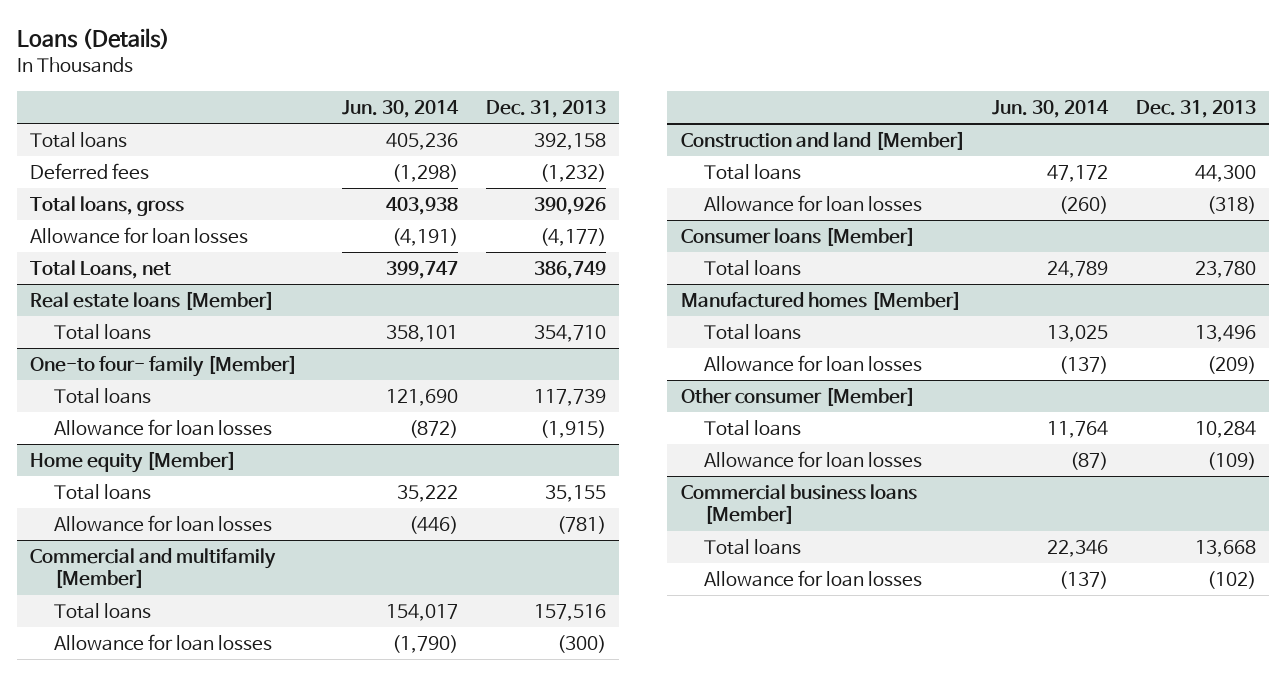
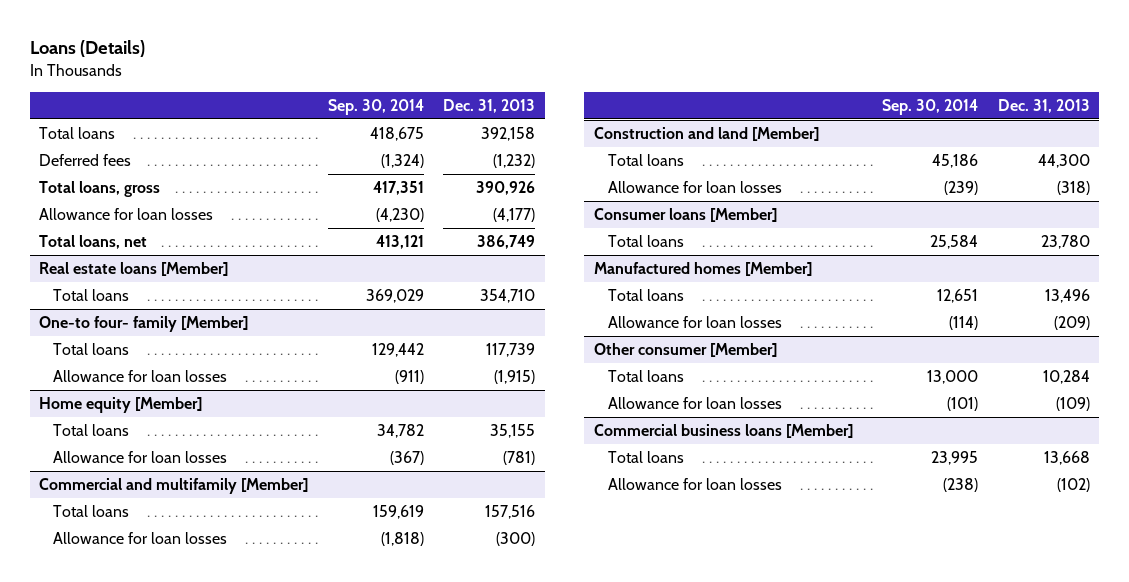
[341,99,459,118] Jun. 30, 2014 -> none
none -> [327,98,424,115] Sep. 30, 2014
[30,259,172,279] Total Loans, net -> [39,235,148,250] Total loans, net

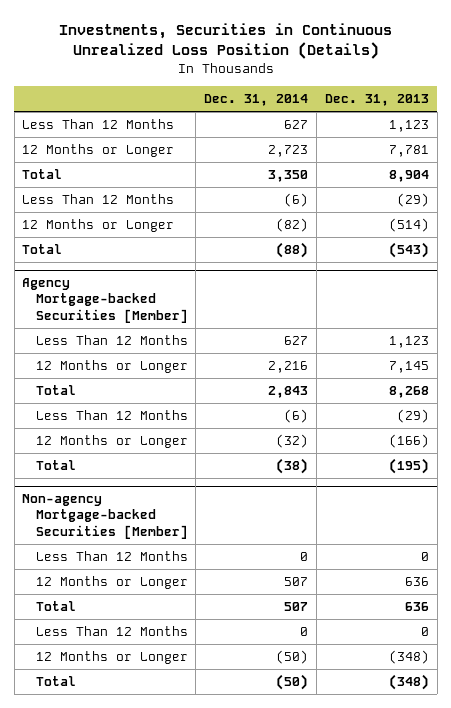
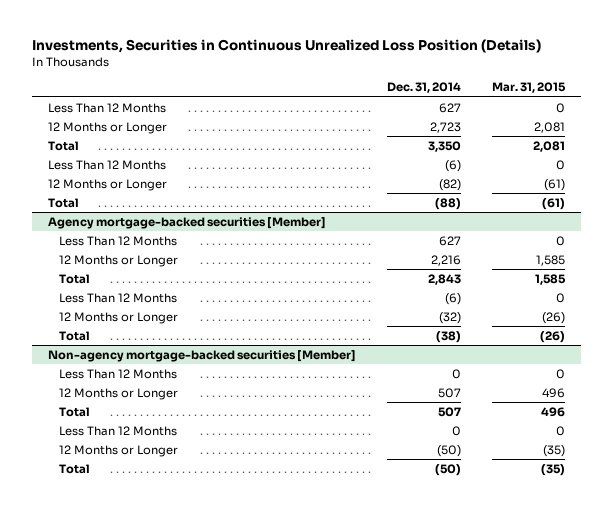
[324,94,429,107] Dec. 31, 2013 -> none
none -> [492,82,567,94] Mar. 31, 2015
[22,278,188,323] Agency Mortgage-backed Securities [Member] -> [47,216,326,229] Agency mortgage-backed securities [Member]
[22,494,188,539] Non-agency Mortgage-backed Securities [Member] -> [47,349,356,362] Non-agency mortgage-backed securities [Member]

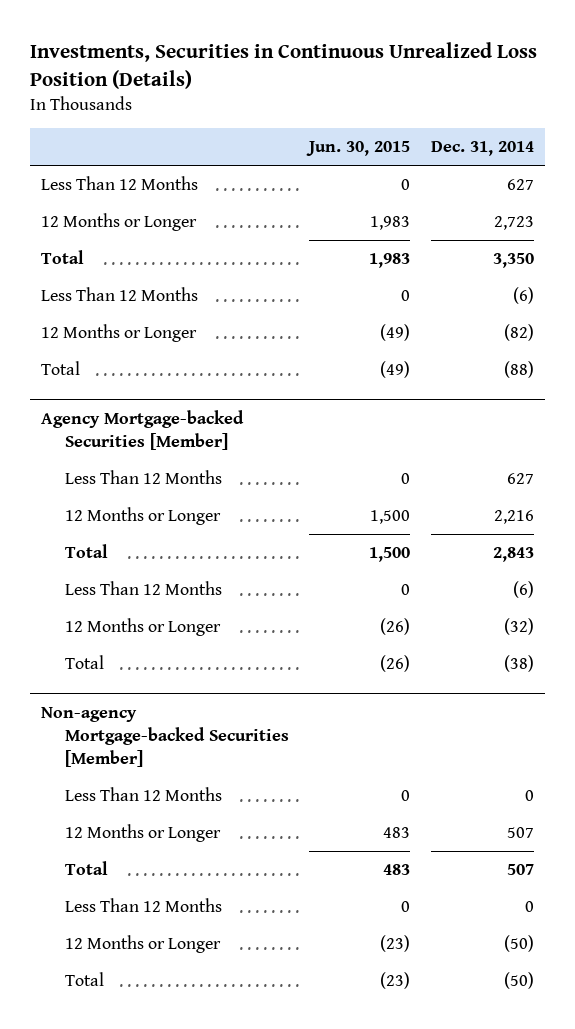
[492,82,567,94] Mar. 31, 2015 -> none
none -> [306,141,411,157] Jun. 30, 2015
[47,216,326,229] Agency mortgage-backed securities [Member] -> [40,409,244,450] Agency Mortgage-backed Securities [Member]
[47,349,356,362] Non-agency mortgage-backed securities [Member] -> [40,706,289,767] Non-agency Mortgage-backed Securities [Member]

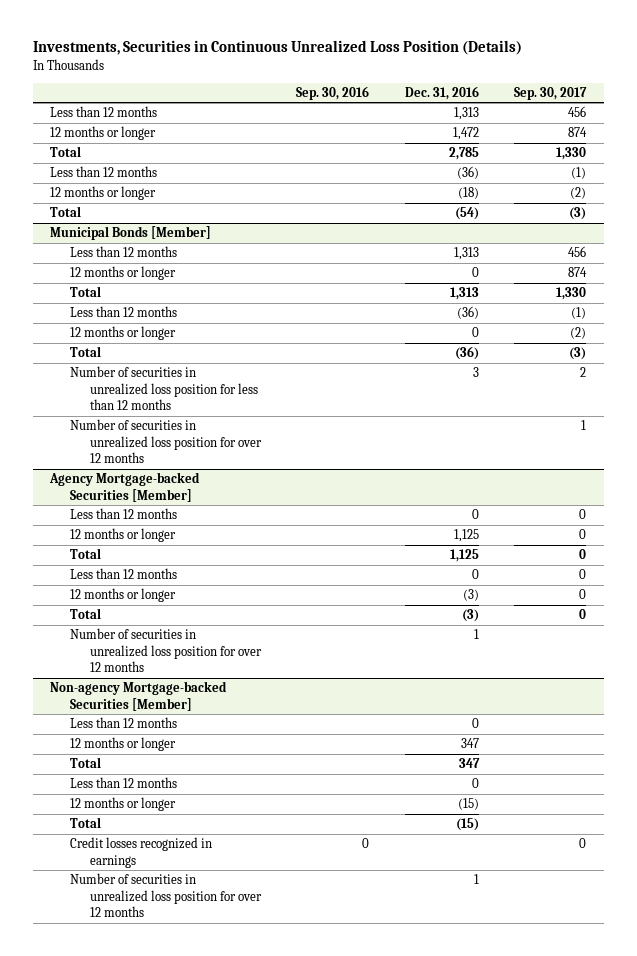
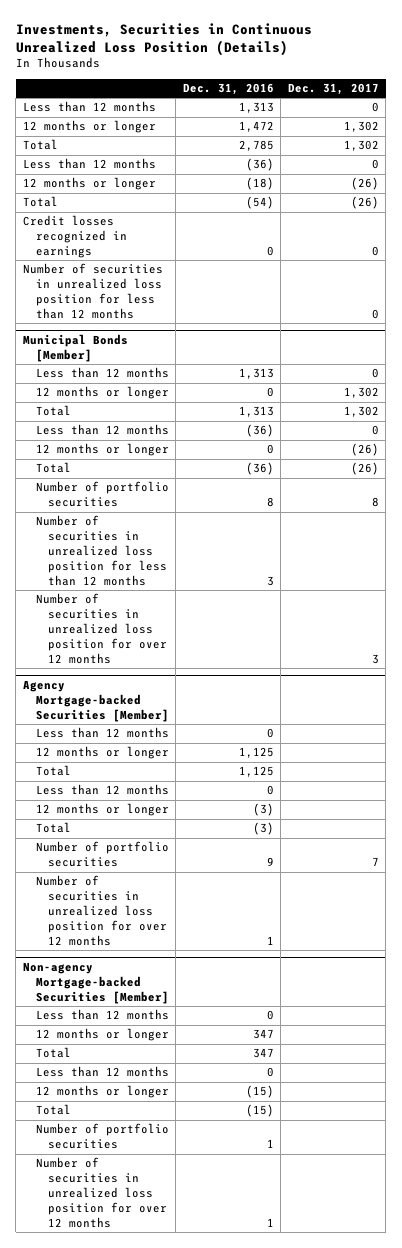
[296,85,370,100] Sep. 30, 2016 -> none
[514,86,588,100] Sep. 30, 2017 -> none
none -> [287,83,379,96] Dec. 31, 2017
none -> [22,215,127,259] Credit losses recognized in earnings
none -> [22,263,163,320] Number of securities in unrealized loss position for less than 12 months
none -> [35,481,169,508] Number of portfolio securities
none -> [35,841,169,868] Number of portfolio securities
[70,837,213,868] Credit losses recognized in earnings -> none
none -> [35,1123,169,1150] Number of portfolio securities

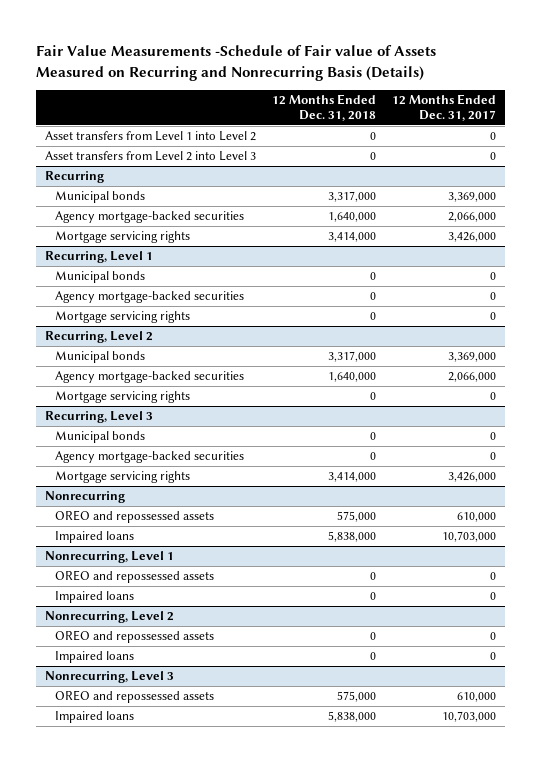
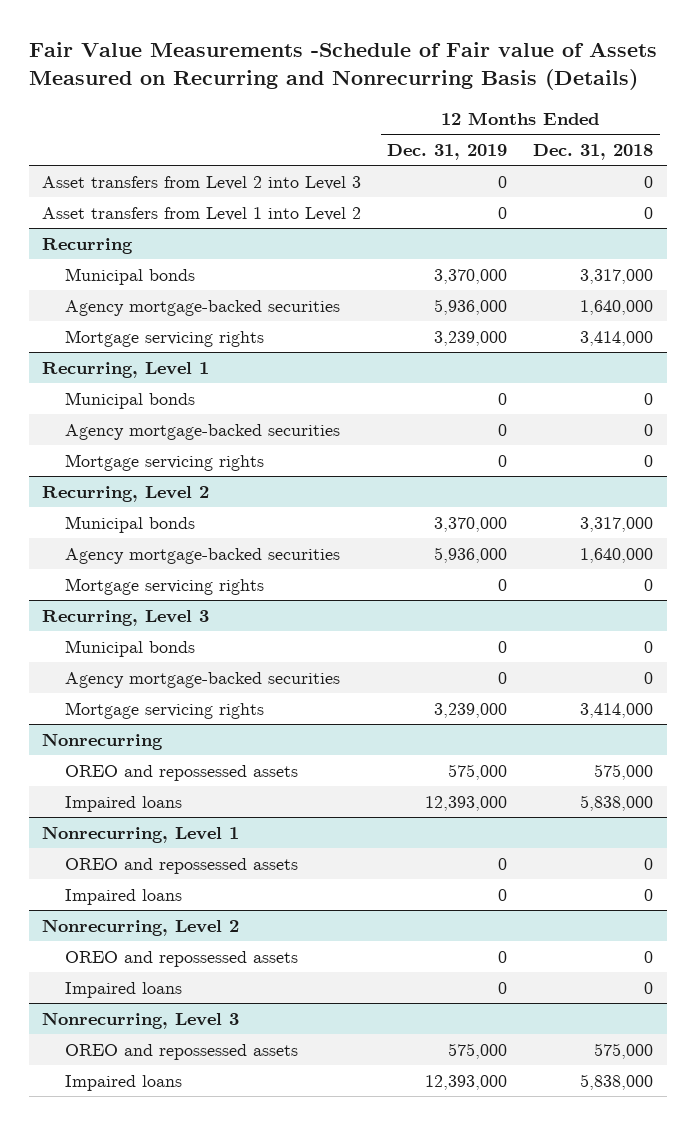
[392,93,497,122] 12 Months Ended Dec. 31, 2017 -> none
none -> [387,143,508,160] Dec. 31, 2019
[44,130,256,141] Asset transfers from Level 1 into Level 2 -> [42,206,362,221] Asset transfers from Level 1 into Level 2

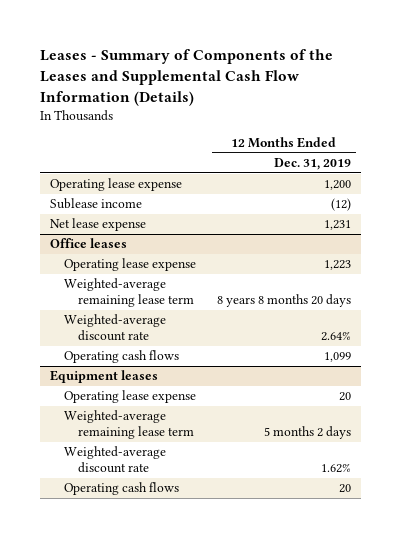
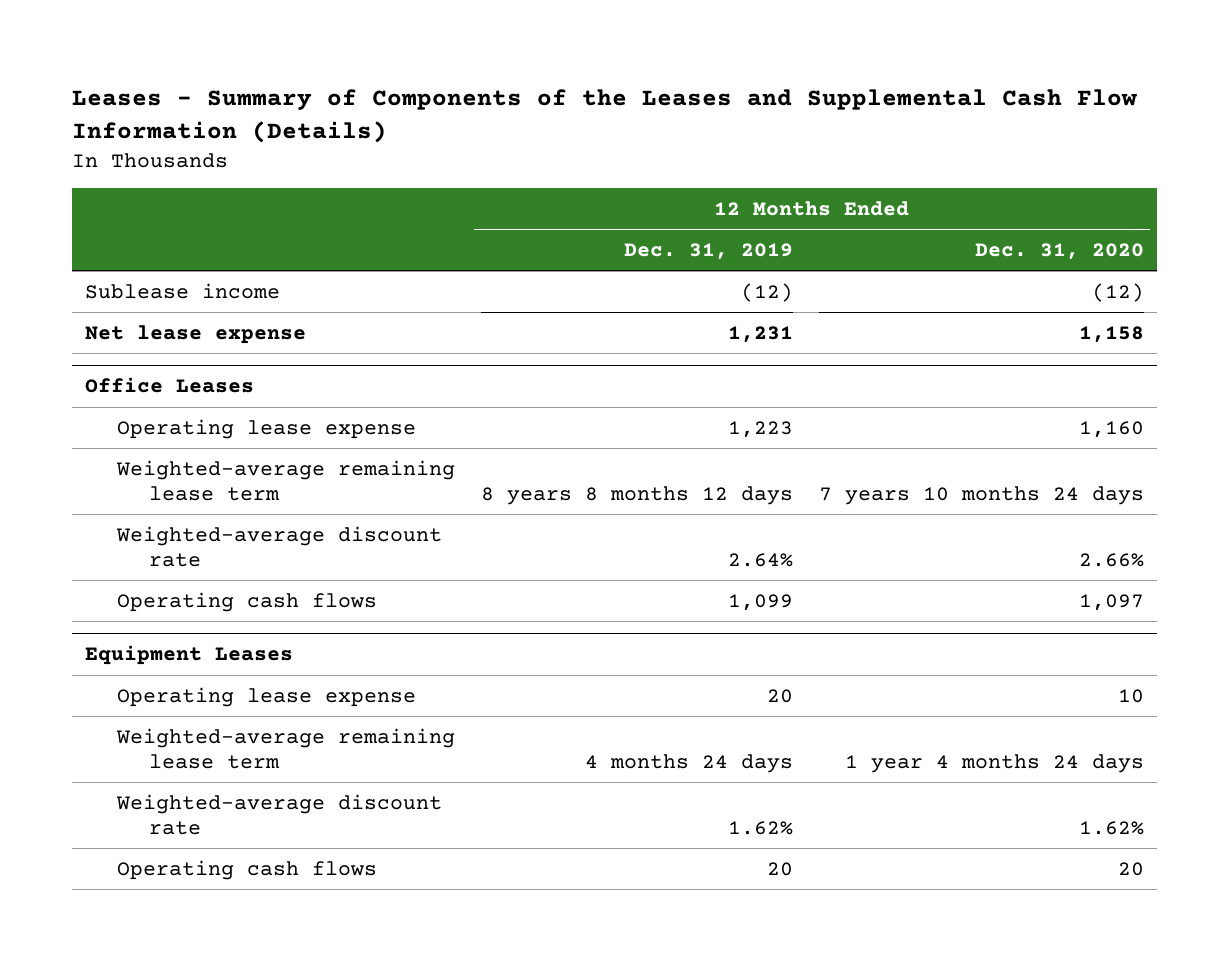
none -> [974,242,1144,260] Dec. 31, 2020
[49,178,182,192] Operating lease expense -> none
[49,238,127,249] Office leases -> [84,377,254,394] Office Leases
[216,294,351,308] 8 years 8 months 20 days -> [480,485,793,505] 8 years 8 months 12 days
[49,370,158,384] Equipment leases -> [84,645,293,666] Equipment Leases
[263,426,351,440] 5 months 2 days -> [584,753,793,773] 4 months 24 days

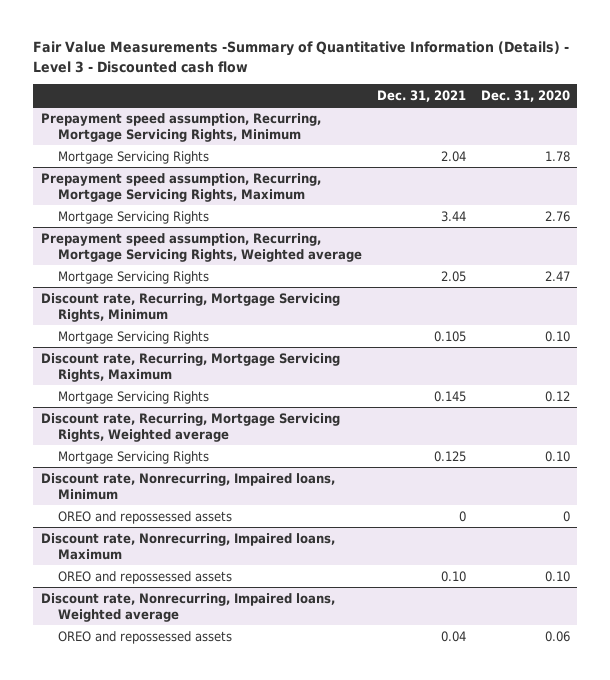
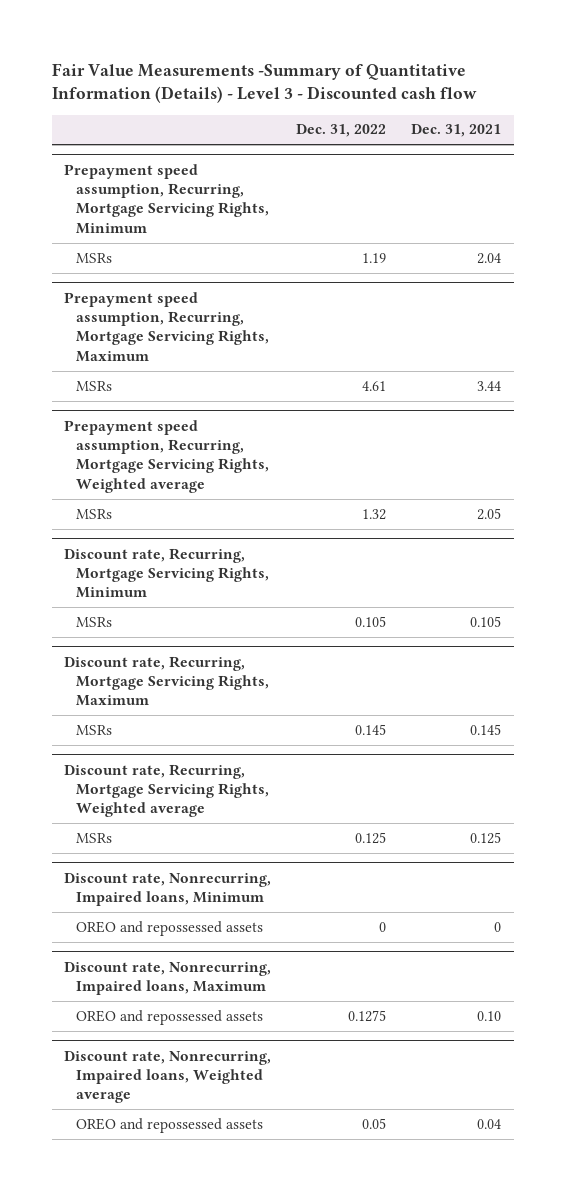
[480,89,570,102] Dec. 31, 2020 -> none
none -> [296,124,387,138] Dec. 31, 2022
[58,150,210,164] Mortgage Servicing Rights -> [75,252,112,263] MSRs
[58,210,210,224] Mortgage Servicing Rights -> [75,380,112,391] MSRs
[58,270,210,284] Mortgage Servicing Rights -> [75,508,112,519] MSRs
[58,330,210,344] Mortgage Servicing Rights -> [75,616,112,627] MSRs
[58,390,210,404] Mortgage Servicing Rights -> [75,724,112,735] MSRs
[58,450,210,464] Mortgage Servicing Rights -> [75,832,112,843] MSRs

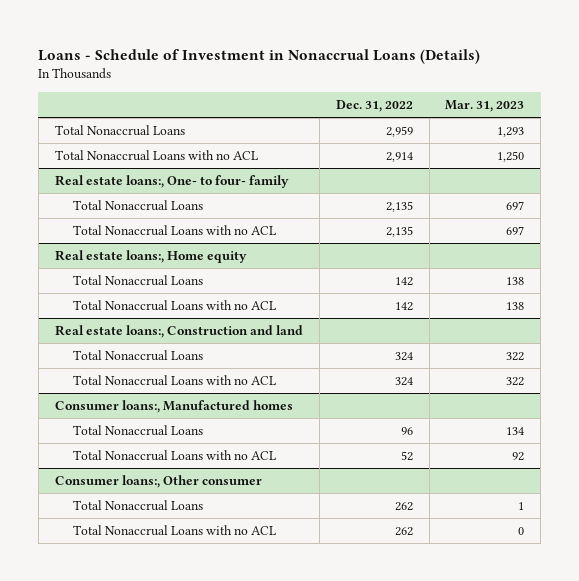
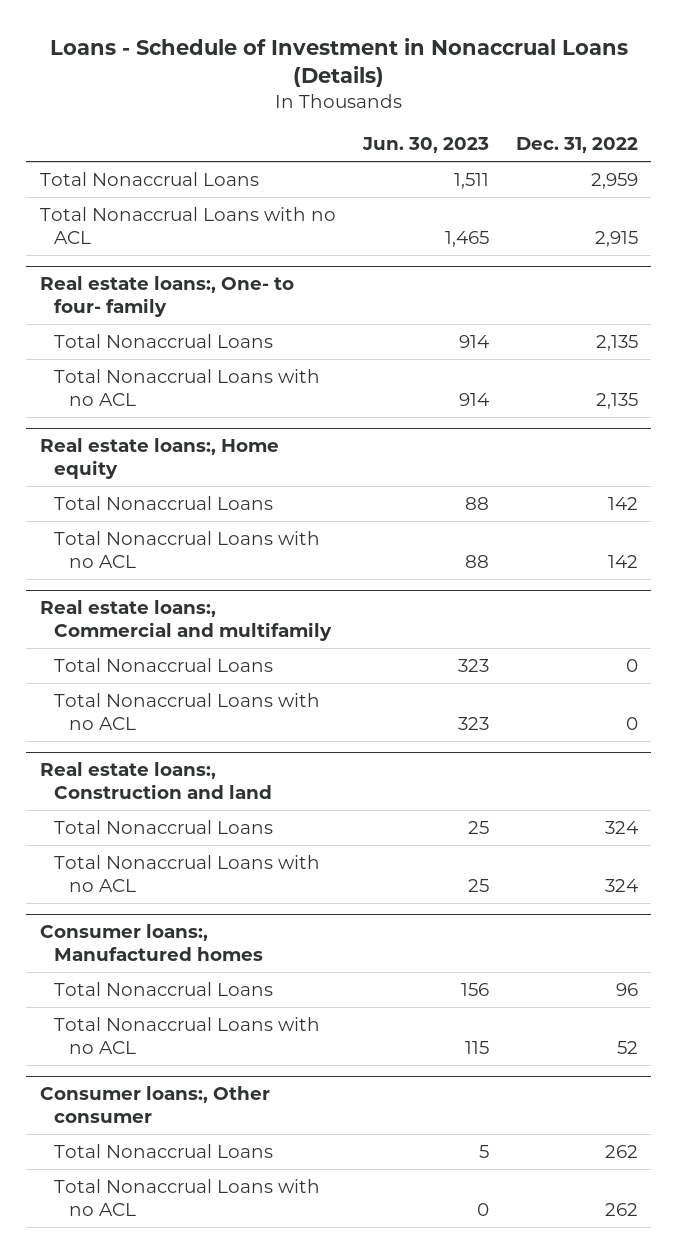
[445,99,525,112] Mar. 31, 2023 -> none
none -> [361,137,489,154] Jun. 30, 2023
[385,152,413,163] 2,914 -> [594,230,638,247] 2,915
none -> [39,600,333,642] Real estate loans:, Commercial and multifamily
none -> [54,657,274,672] Total Nonaccrual Loans
none -> [54,692,321,730] Total Nonaccrual Loans with no ACL

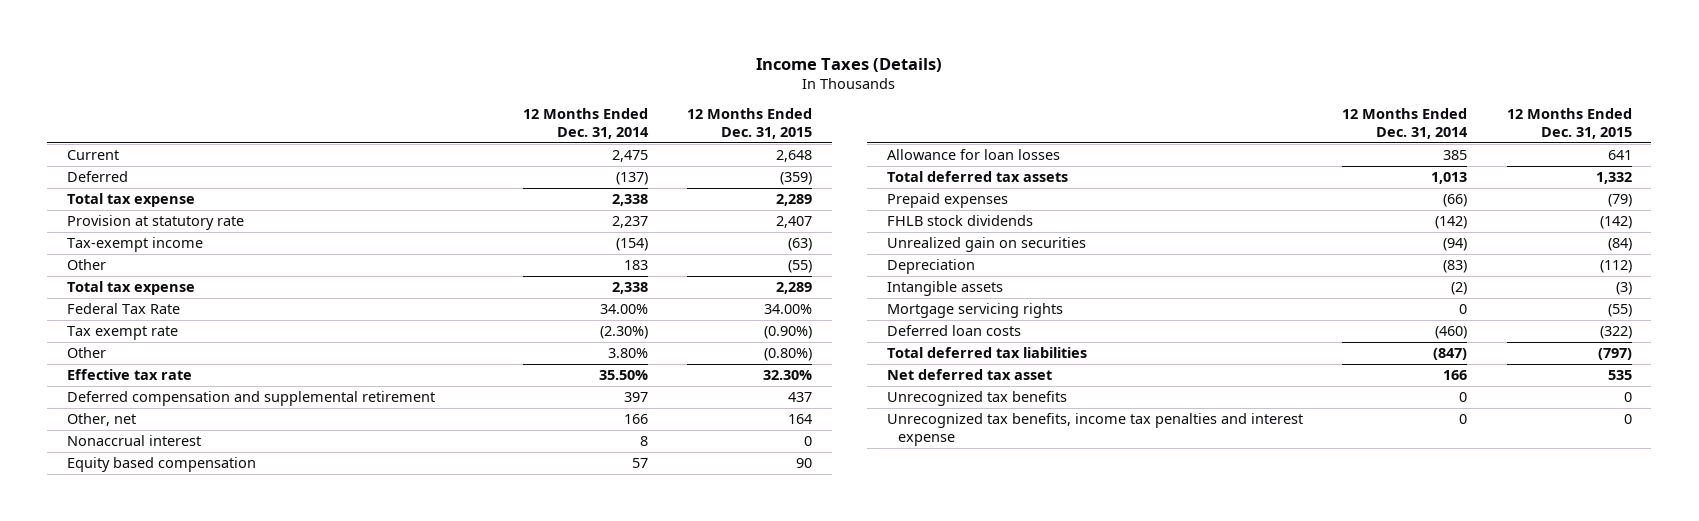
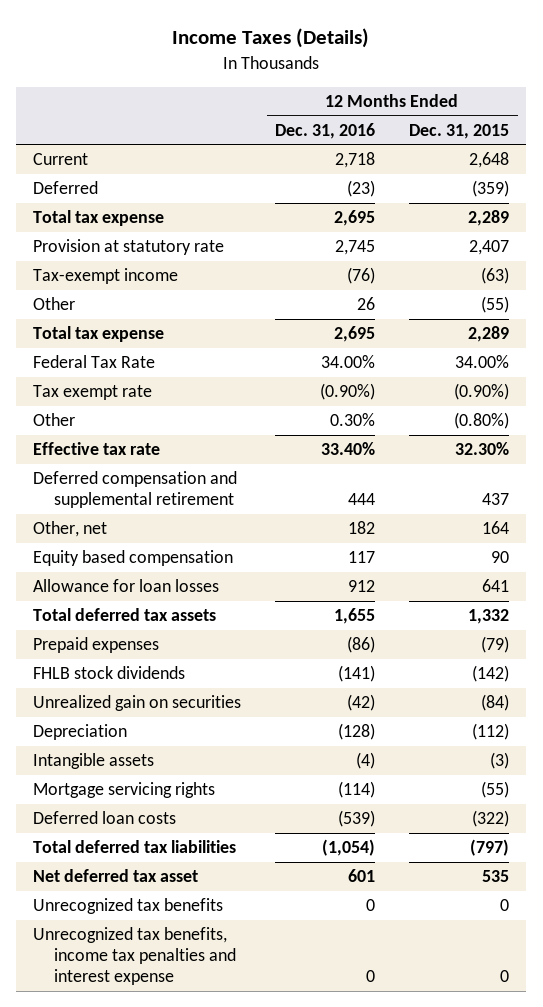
[522,108,649,139] 12 Months Ended Dec. 31, 2014 -> none
none -> [275,122,376,139] Dec. 31, 2016
[67,435,202,447] Nonaccrual interest -> none

